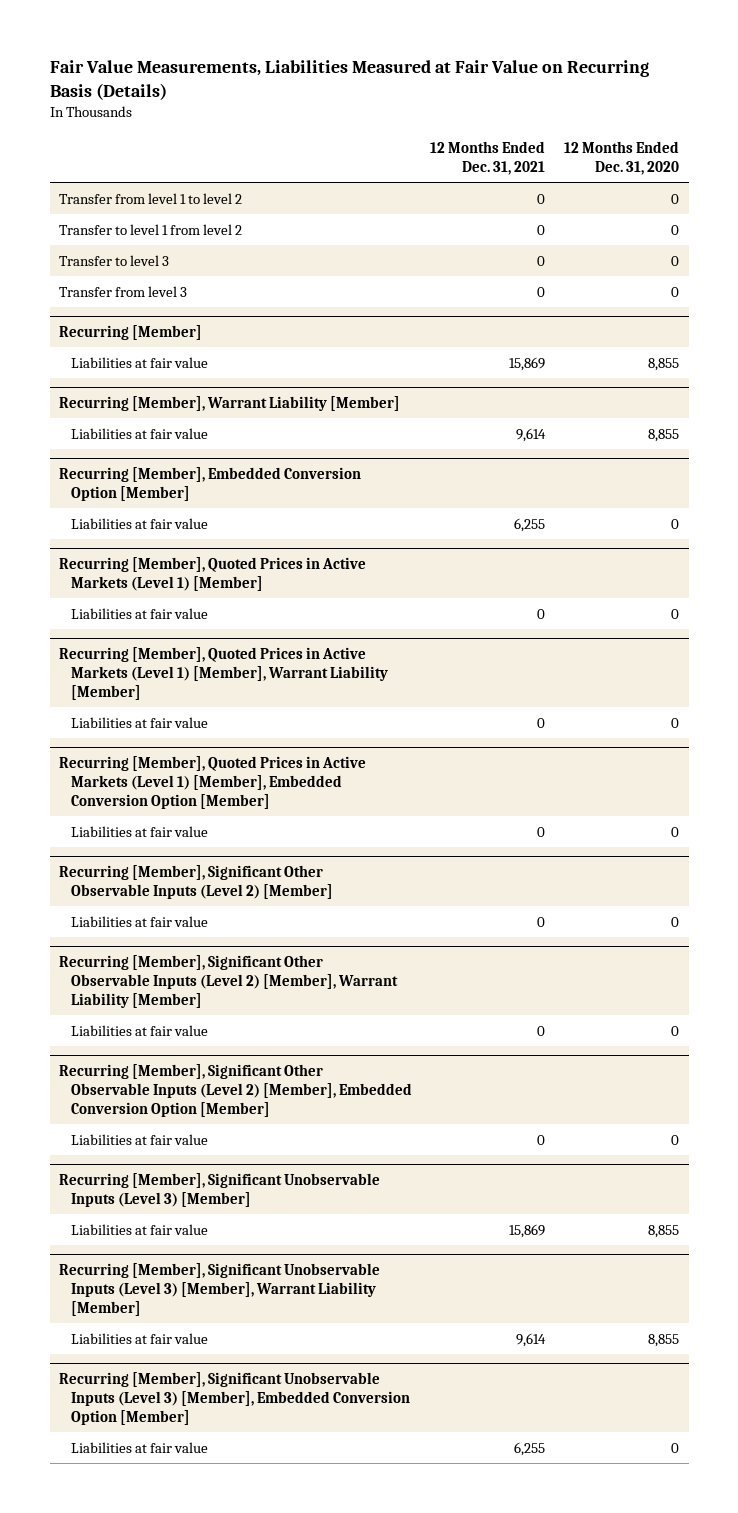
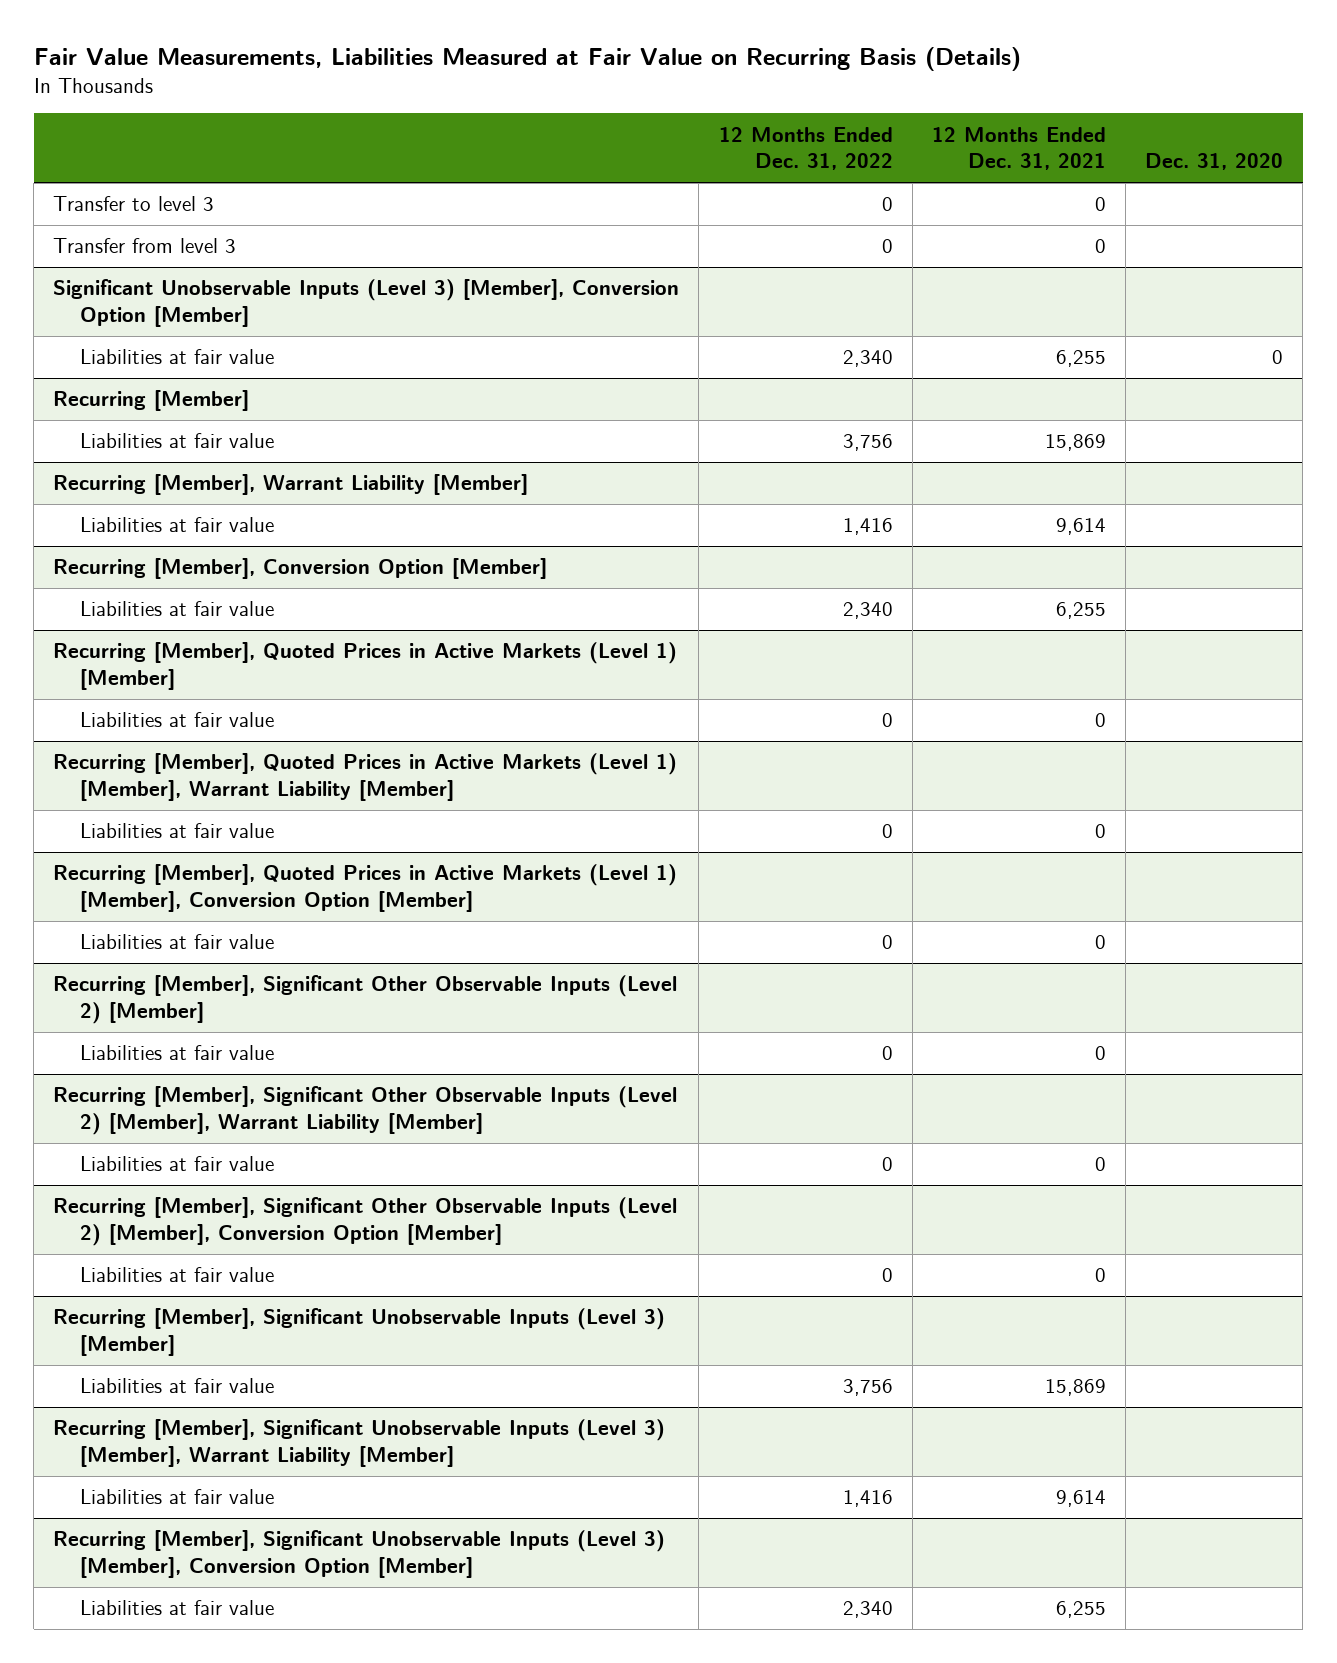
[564,140,680,175] 12 Months Ended Dec. 31, 2020 -> none
none -> [718,126,893,171] 12 Months Ended Dec. 31, 2022
none -> [1145,153,1284,171] Dec. 31, 2020
[59,192,243,204] Transfer from level 1 to level 2 -> none
[59,223,243,235] Transfer to level 1 from level 2 -> none
none -> [53,279,680,327] Significant Unobservable Inputs (Level 3) [Member], Conversion Option [Member]
none -> [79,349,274,365] Liabilities at fair value
[59,467,362,502] Recurring [Member], Embedded Conversion Option [Member] -> [53,558,548,580] Recurring [Member], Conversion Option [Member]
[59,756,367,810] Recurring [Member], Quoted Prices in Active Markets (Level 1) [Member], Embedded Conversion Option [Member] -> [53,864,678,912] Recurring [Member], Quoted Prices in Active Markets (Level 1) [Member], Conversion Option [Member]
[59,1064,412,1118] Recurring [Member], Significant Other Observable Inputs (Level 2) [Member], Embedded Conversion Option [Member] -> [53,1197,678,1246] Recurring [Member], Significant Other Observable Inputs (Level 2) [Member], Conversion Option [Member]
[59,1372,410,1426] Recurring [Member], Significant Unobservable Inputs (Level 3) [Member], Embedded Conversion Option [Member] -> [53,1530,666,1578] Recurring [Member], Significant Unobservable Inputs (Level 3) [Member], Conversion Option [Member]

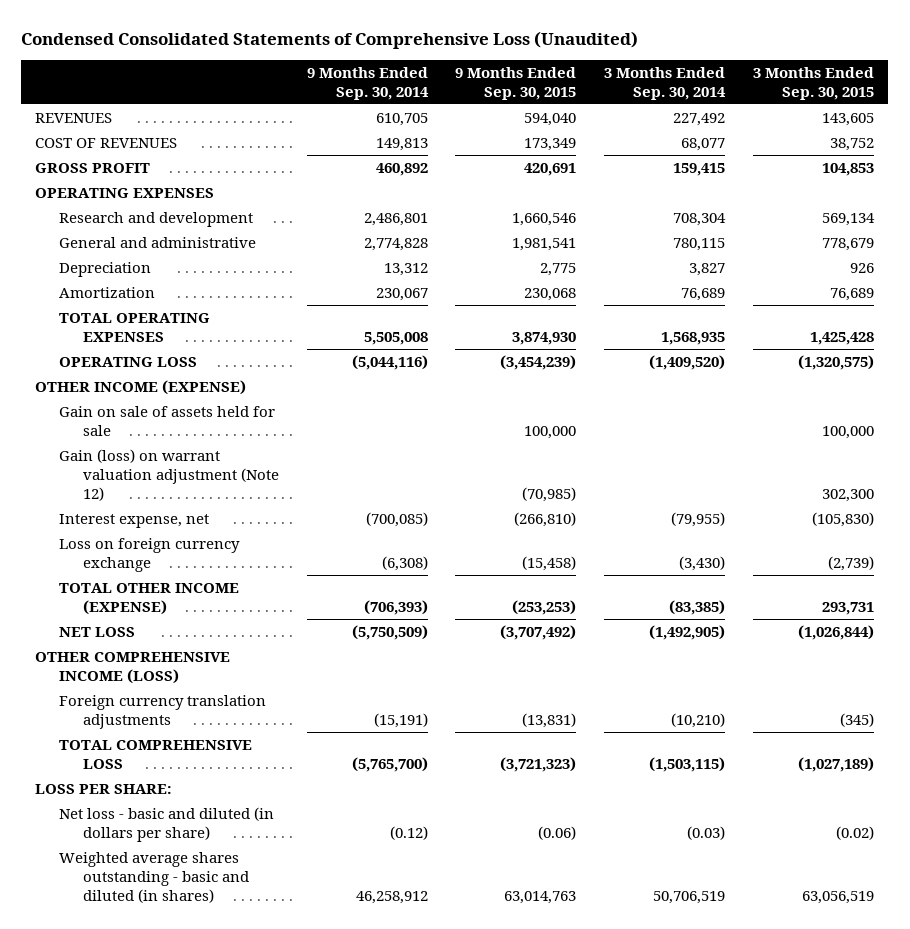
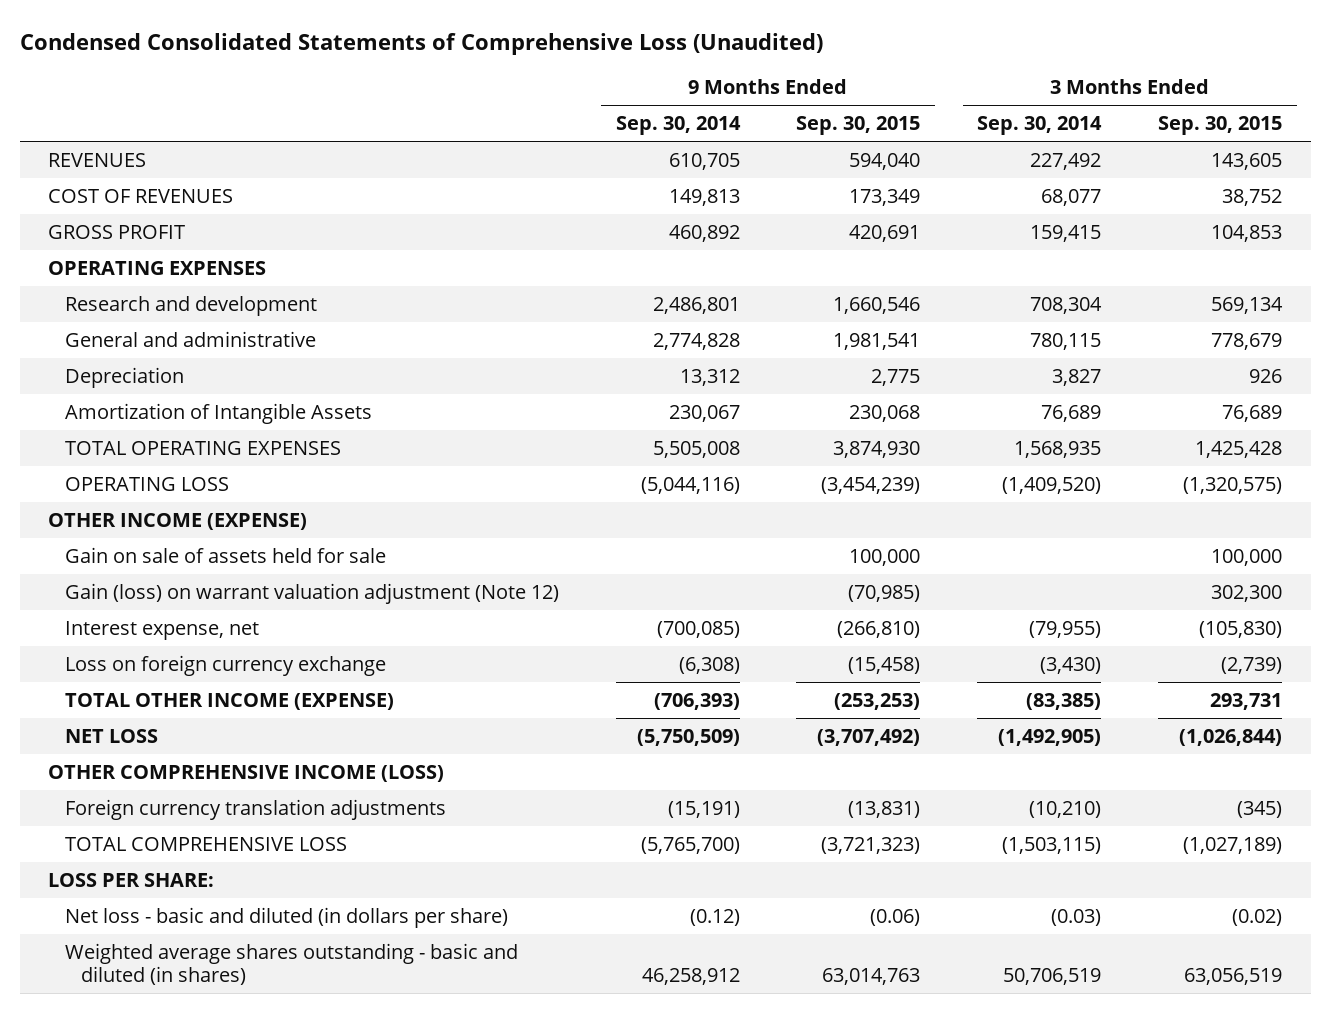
[59,287,156,299] Amortization -> [64,402,372,424] Amortization of Intangible Assets

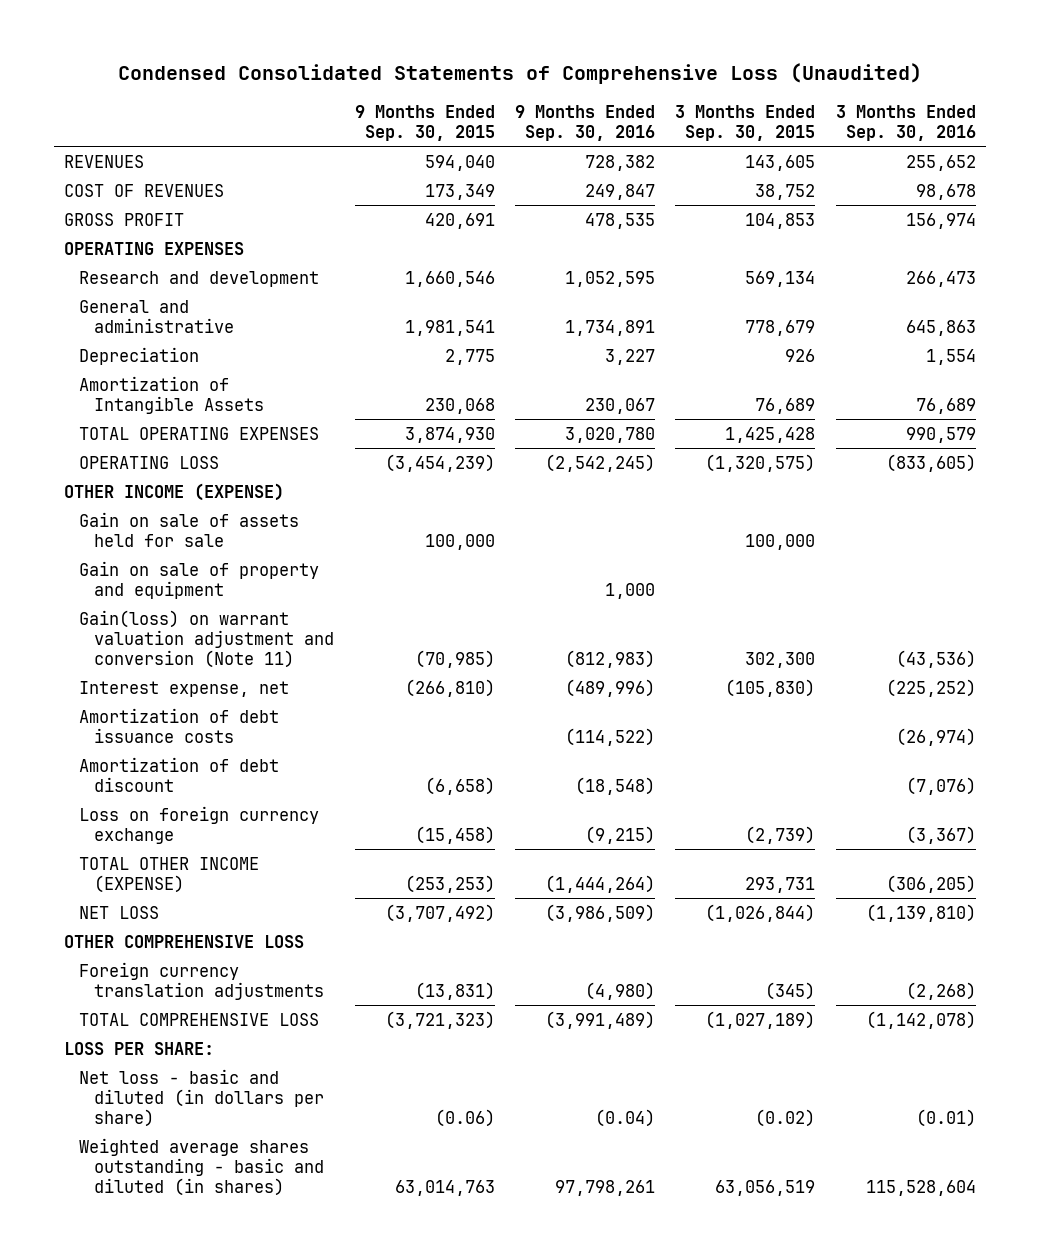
[615,116,741,136] Sep. 30, 2014 -> none
[977,116,1103,136] Sep. 30, 2014 -> none
none -> [515,104,656,141] 9 Months Ended Sep. 30, 2016
none -> [835,104,976,141] 3 Months Ended Sep. 30, 2016
none -> [79,560,320,599] Gain on sale of property and equipment
[64,582,559,604] Gain (loss) on warrant valuation adjustment (Note 12) -> [79,609,335,668] Gain(loss) on warrant valuation adjustment and conversion (Note 11)
none -> [79,707,280,743] Amortization of debt issuance costs
none -> [79,756,280,792] Amortization of debt discount
[48,764,445,782] OTHER COMPREHENSIVE INCOME (LOSS) -> [64,934,305,948] OTHER COMPREHENSIVE LOSS

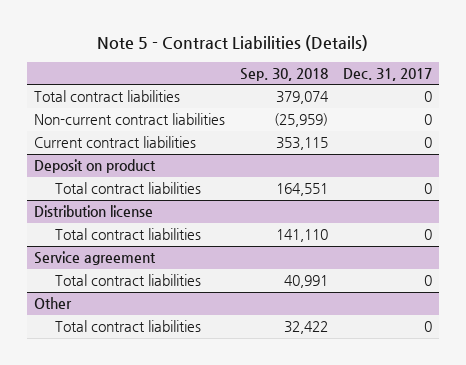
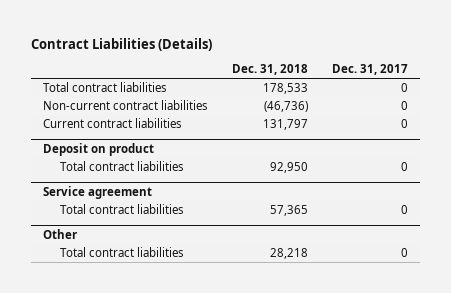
[96,35,368,52] Note 5 - Contract Liabilities (Details) -> [31,37,213,51] Contract Liabilities (Details)
[239,67,328,81] Sep. 30, 2018 -> none
none -> [231,64,308,76] Dec. 31, 2018
[34,205,154,218] Distribution license -> none
[55,228,202,241] Total contract liabilities -> none

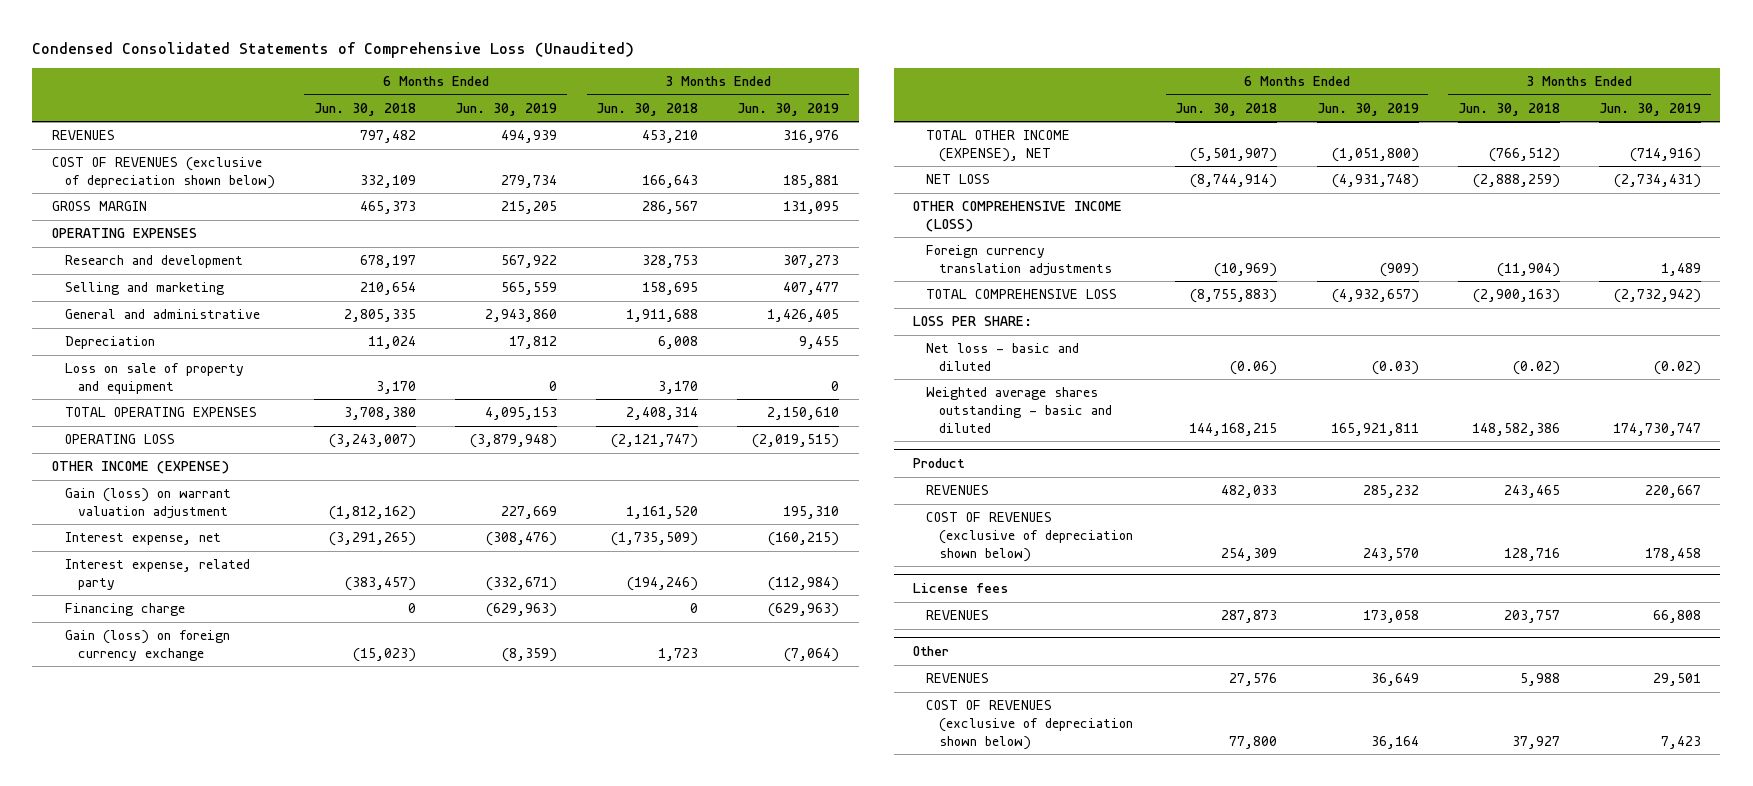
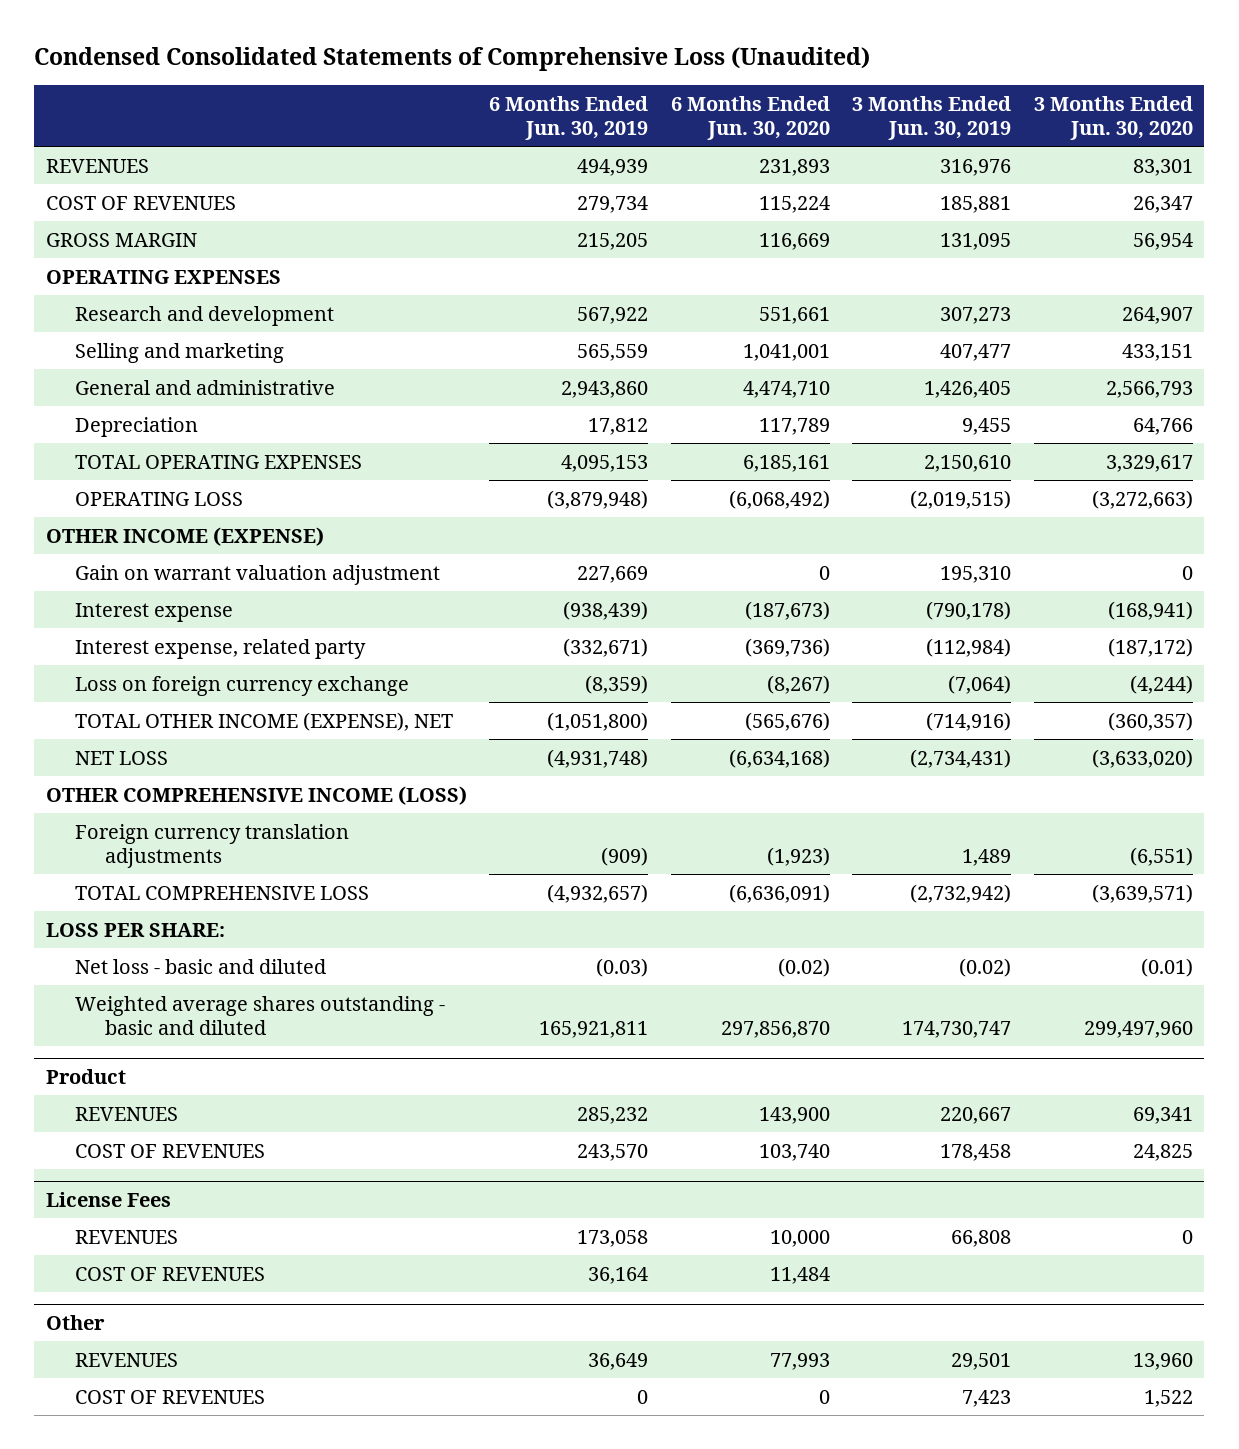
[314,102,417,116] Jun. 30, 2018 -> none
[596,102,699,116] Jun. 30, 2018 -> none
none -> [670,95,830,140] 6 Months Ended Jun. 30, 2020
none -> [1034,95,1194,140] 3 Months Ended Jun. 30, 2020
[51,157,275,189] COST OF REVENUES (exclusive of depreciation shown below) -> [45,195,236,210] COST OF REVENUES
[64,363,244,394] Loss on sale of property and equipment -> none
[64,488,231,519] Gain (loss) on warrant valuation adjustment -> [75,564,441,585] Gain on warrant valuation adjustment
[64,532,221,546] Interest expense, net -> [75,602,234,622] Interest expense
[486,532,558,547] (308,476) -> [563,600,649,620] (938,439)
[768,532,840,547] (160,215) -> [926,600,1012,620] (790,178)
[64,603,185,617] Financing charge -> none
[64,630,230,661] Gain (loss) on foreign currency exchange -> [75,675,410,696] Loss on foreign currency exchange
[926,512,1134,562] COST OF REVENUES (exclusive of depreciation shown below) -> [75,1143,266,1158] COST OF REVENUES
[913,583,1009,594] License fees -> [45,1191,171,1207] License Fees
none -> [75,1266,266,1281] COST OF REVENUES
[926,700,1134,750] COST OF REVENUES (exclusive of depreciation shown below) -> [75,1389,266,1404] COST OF REVENUES
[1370,735,1419,749] 36,164 -> [637,1389,649,1404] 0

